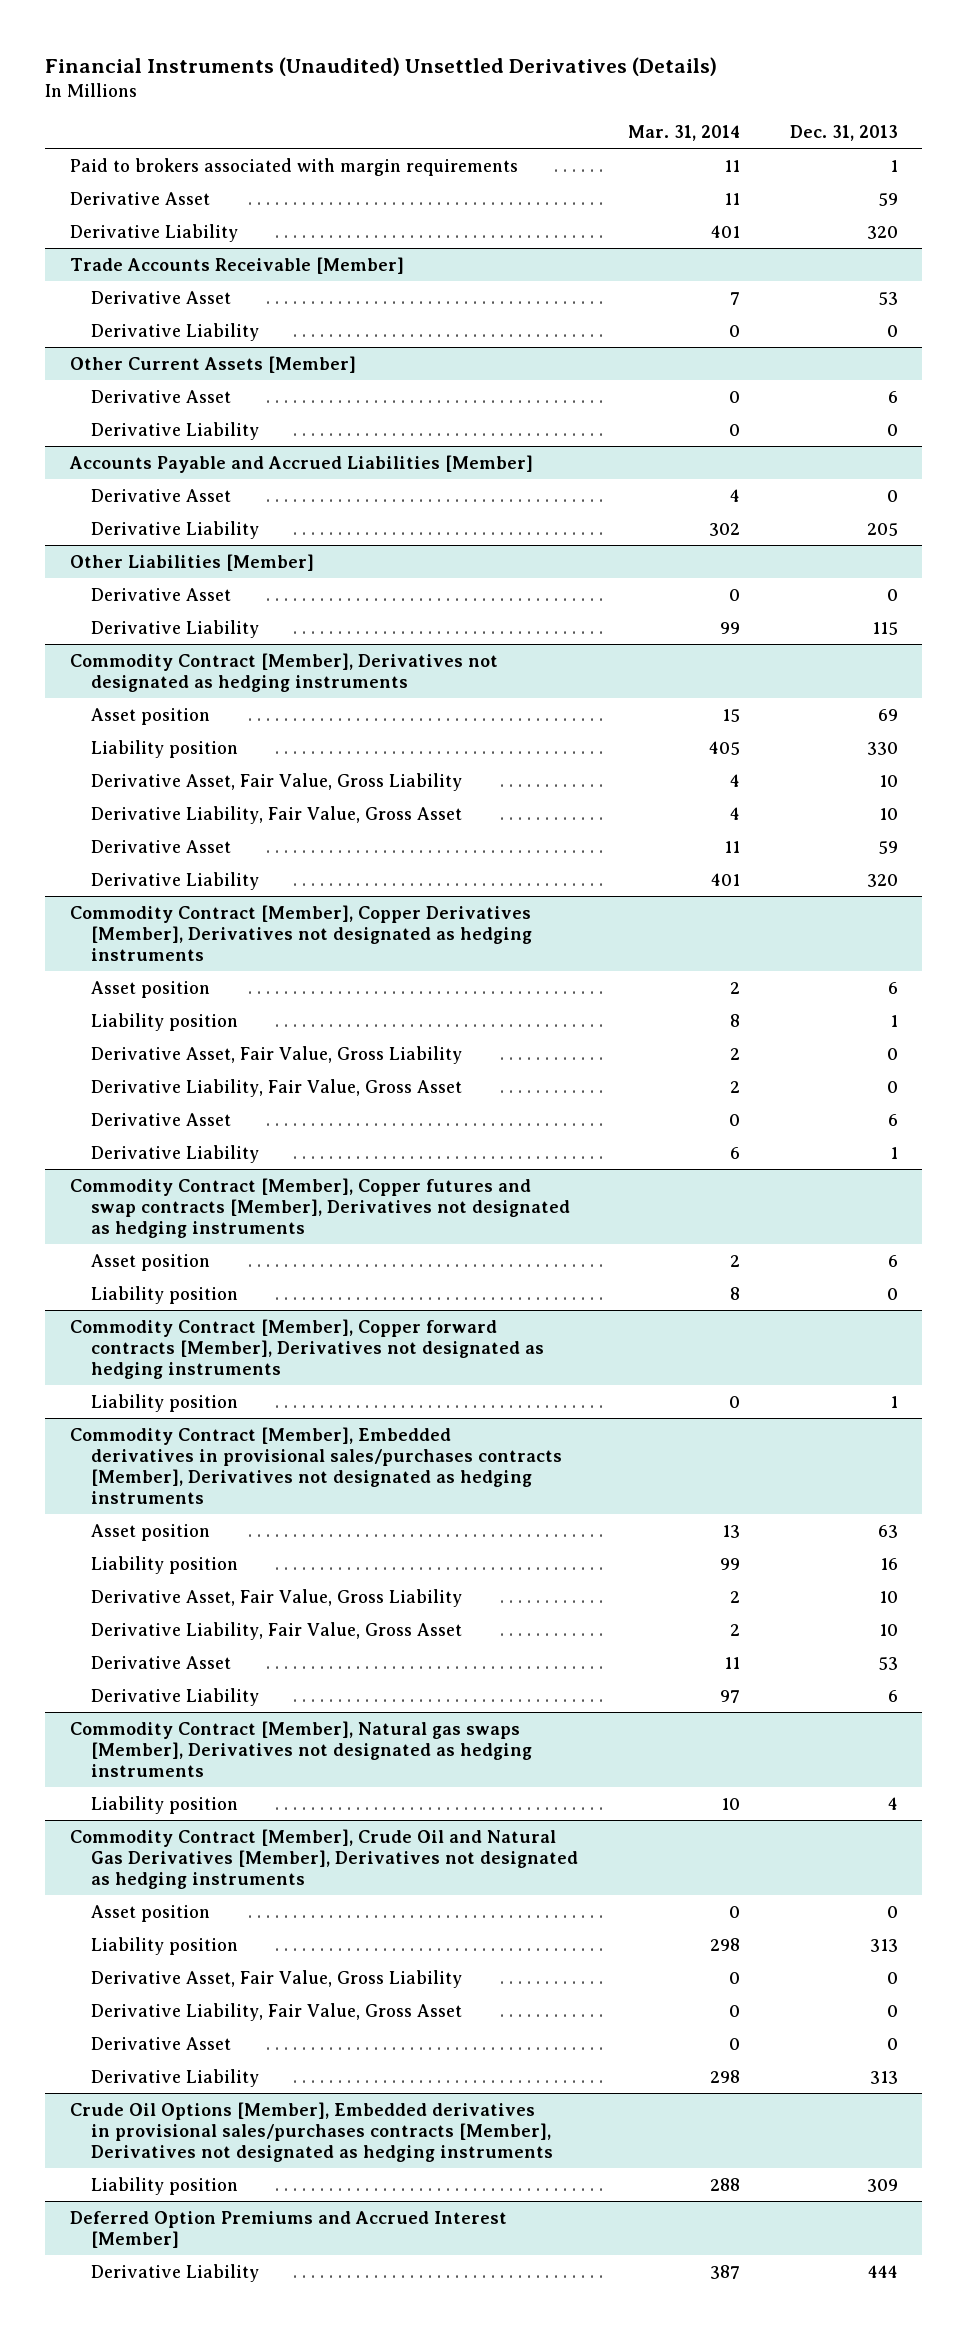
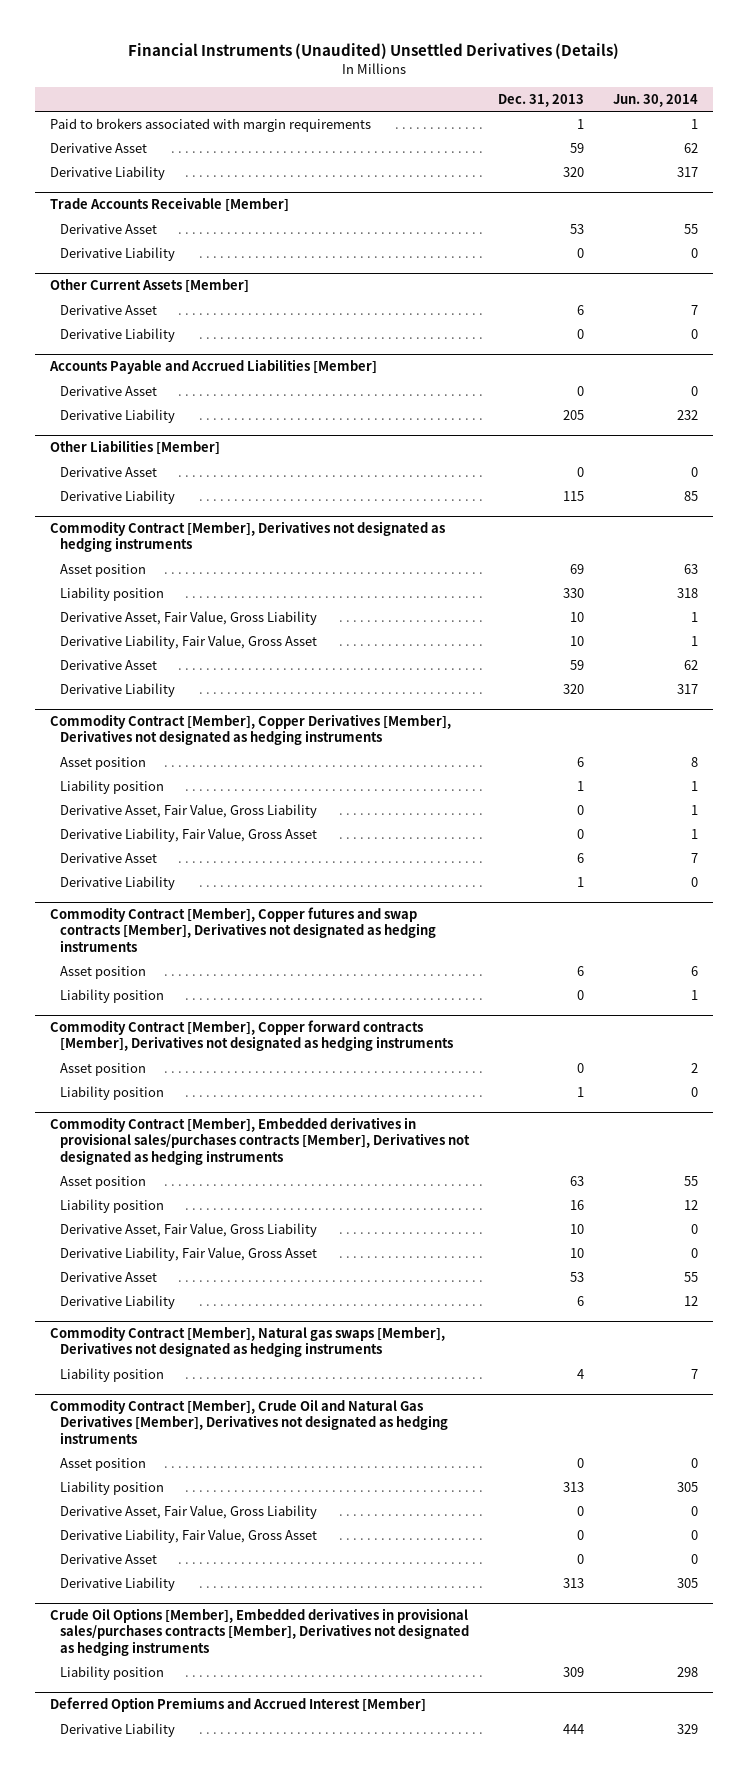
[628,125,741,142] Mar. 31, 2014 -> none
none -> [613,93,699,107] Jun. 30, 2014
none -> [59,1063,146,1077] Asset position

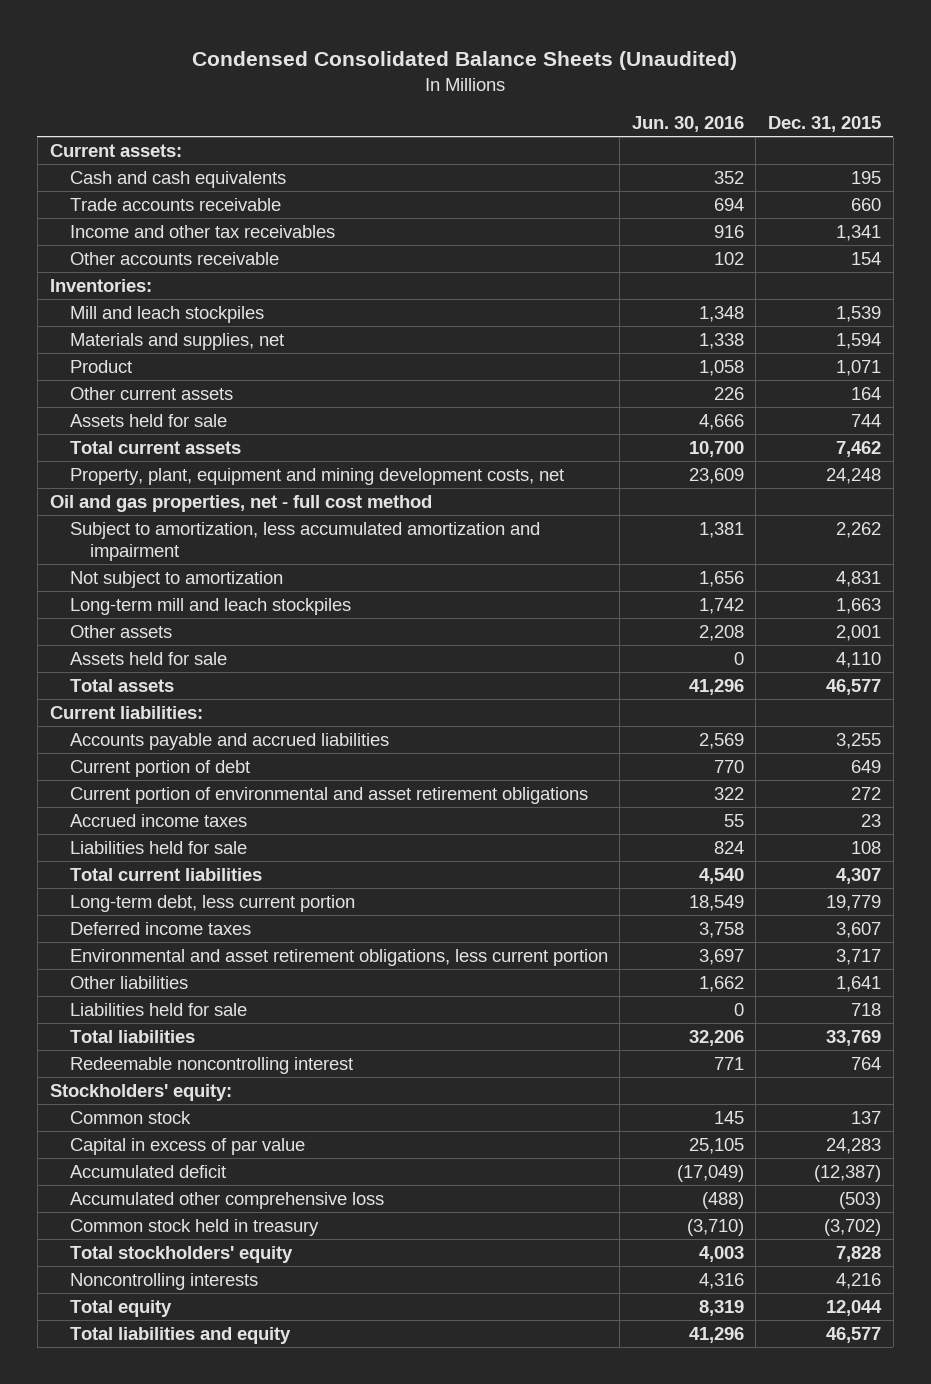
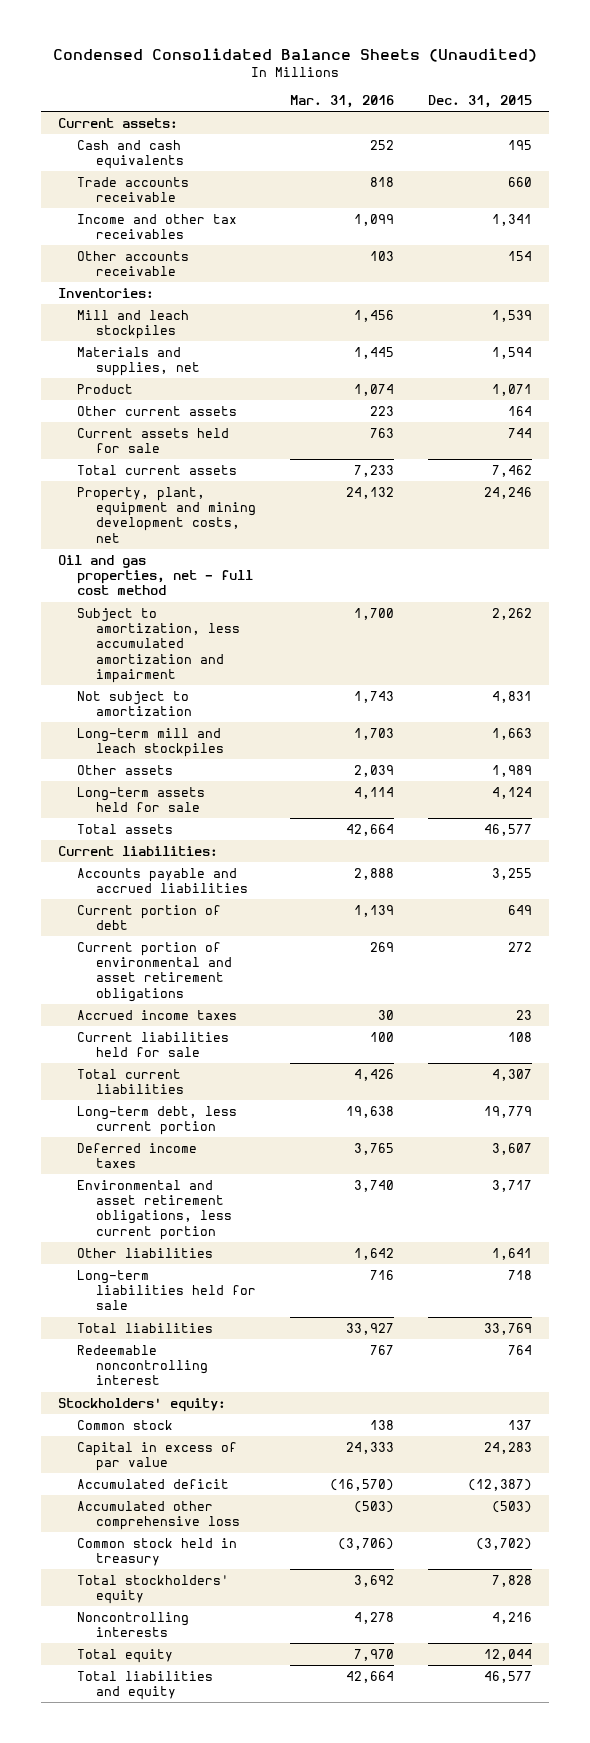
[631,116,744,133] Jun. 30, 2016 -> none
none -> [289,95,394,109] Mar. 31, 2016
[69,413,227,427] Assets held for sale -> [76,427,229,454] Current assets held for sale
[826,467,882,484] 24,248 -> [484,486,533,499] 24,246
[836,624,882,641] 2,001 -> [492,764,533,777] 1,989
[69,651,227,665] Assets held for sale -> [76,786,205,813] Long-term assets held for sale
[836,651,882,668] 4,110 -> [492,786,533,799] 4,124
[69,840,247,854] Liabilities held for sale -> [76,1031,229,1058] Current liabilities held for sale
[69,1002,247,1016] Liabilities held for sale -> [76,1269,256,1311] Long-term liabilities held for sale

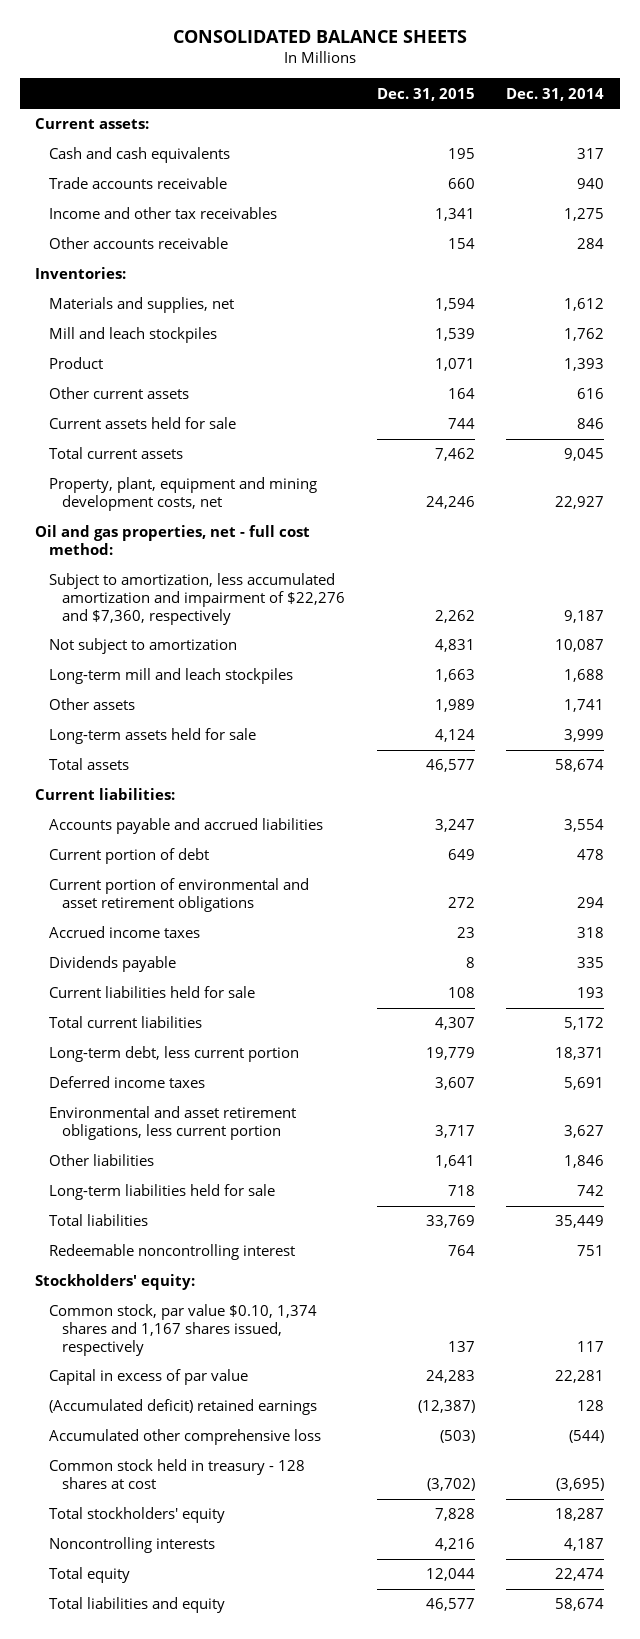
[52,48,537,63] Condensed Consolidated Balance Sheets (Unaudited) -> [172,30,467,44] CONSOLIDATED BALANCE SHEETS
[289,95,394,109] Mar. 31, 2016 -> none
none -> [506,87,605,101] Dec. 31, 2014
[76,309,189,340] Mill and leach stockpiles -> [48,327,217,344] Mill and leach stockpiles
[57,554,253,596] Oil and gas properties, net - full cost method -> [35,525,311,556] Oil and gas properties, net - full cost method:
[76,607,240,684] Subject to amortization, less accumulated amortization and impairment -> [48,573,346,625] Subject to amortization, less accumulated amortization and impairment of $22,276 and $7,360, respectively
[492,867,533,880] 3,255 -> [434,819,475,833] 3,247
none -> [48,956,176,973] Dividends payable
[76,1419,173,1430] Common stock -> [48,1304,317,1356] Common stock, par value $0.10, 1,374 shares and 1,167 shares issued, respectively
[76,1478,229,1489] Accumulated deficit -> [48,1399,317,1416] (Accumulated deficit) retained earnings
[76,1537,237,1567] Common stock held in treasury -> [48,1459,305,1490] Common stock held in treasury - 128 shares at cost

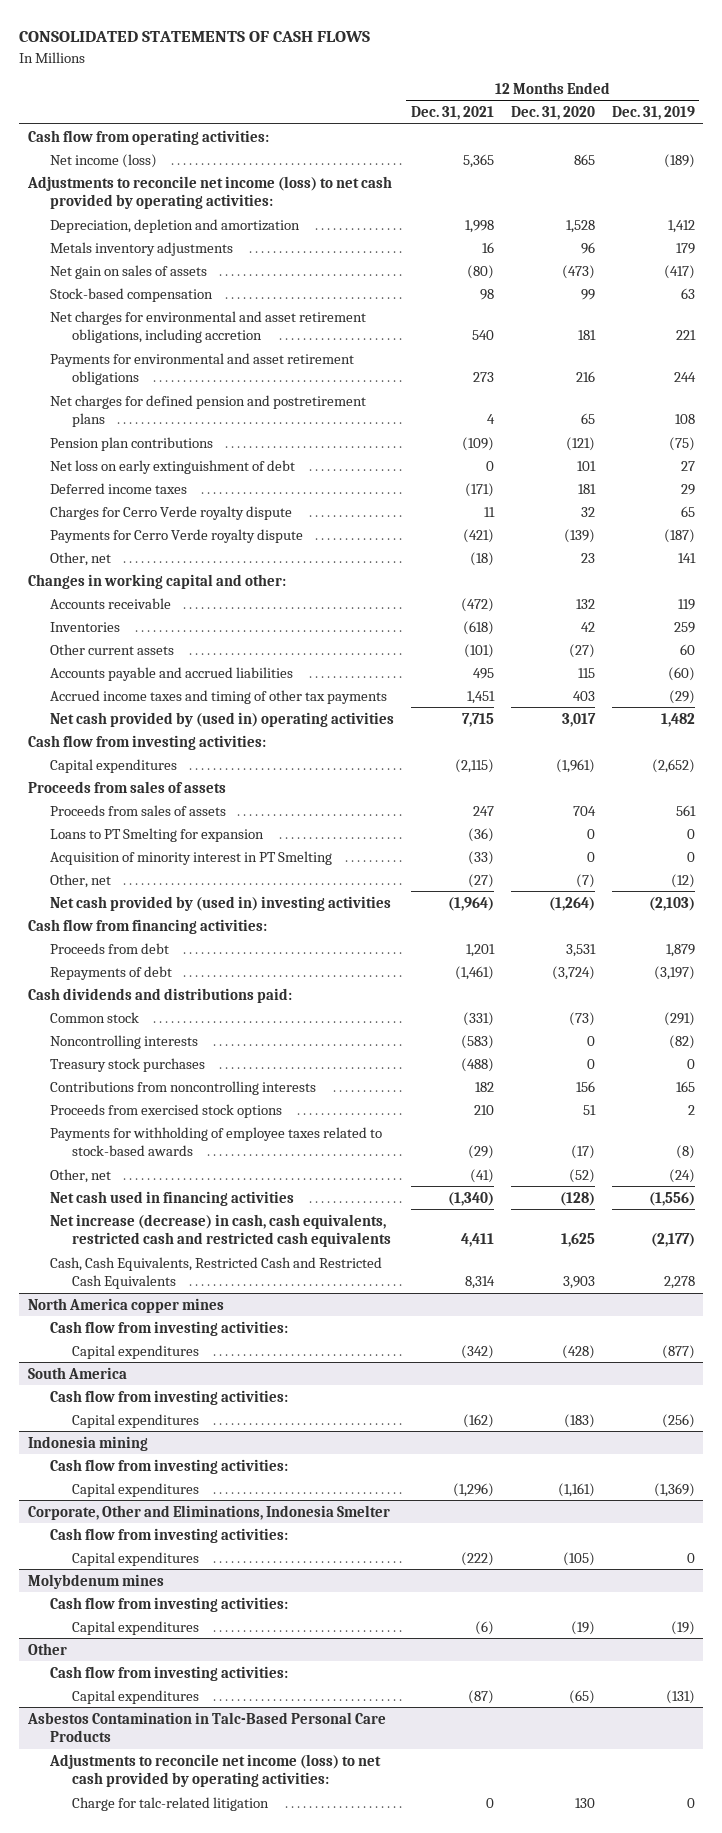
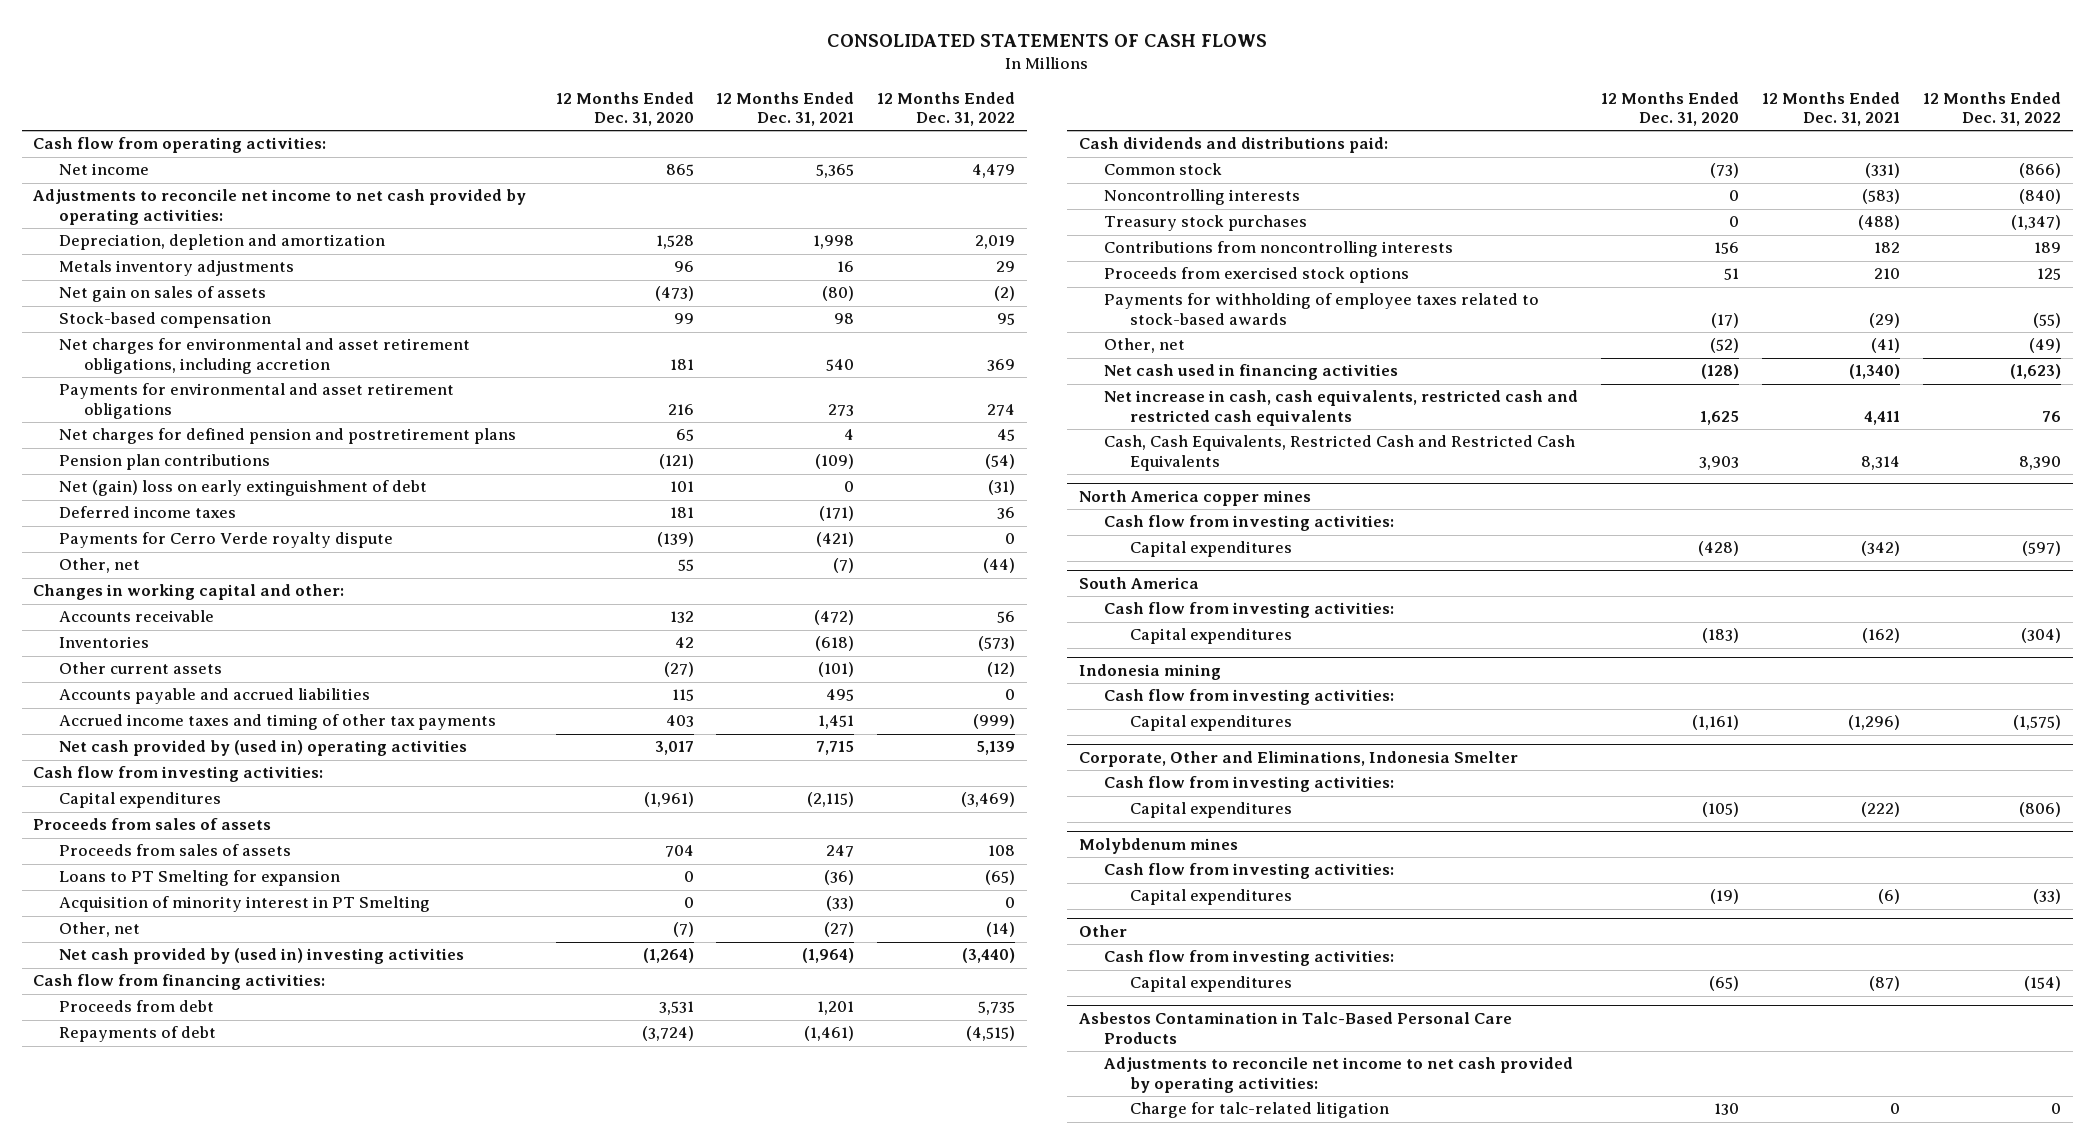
[611,106,695,121] Dec. 31, 2019 -> none
none -> [877,91,1016,127] 12 Months Ended Dec. 31, 2022
[49,153,157,168] Net income (loss) -> [58,163,149,176] Net income
[26,175,392,210] Adjustments to reconcile net income (loss) to net cash provided by operating activities: -> [33,189,527,226] Adjustments to reconcile net income to net cash provided by operating activities:
[49,459,295,474] Net loss on early extinguishment of debt -> [58,480,427,497] Net (gain) loss on early extinguishment of debt
[49,505,292,520] Charges for Cerro Verde royalty dispute -> none
[469,551,494,566] (18) -> [833,558,855,574] (7)
[580,552,595,563] 23 -> [677,559,694,572] 55
[49,1213,391,1248] Net increase (decrease) in cash, cash equivalents, restricted cash and restricted cash equivalents -> [1104,390,1579,427] Net increase in cash, cash equivalents, restricted cash and restricted cash equivalents
[48,1753,381,1788] Adjustments to reconcile net income (loss) to net cash provided by operating activities: -> [1104,1057,1574,1094] Adjustments to reconcile net income to net cash provided by operating activities:

